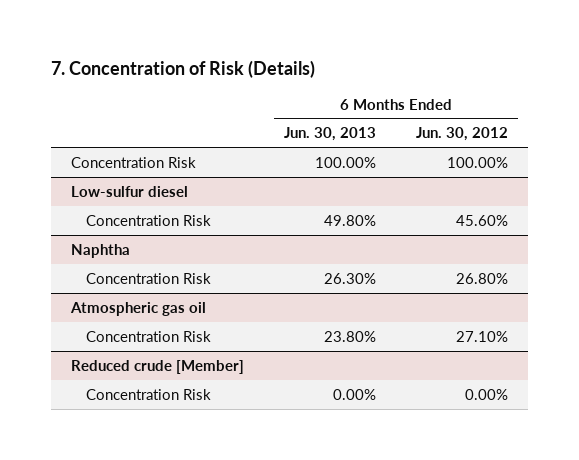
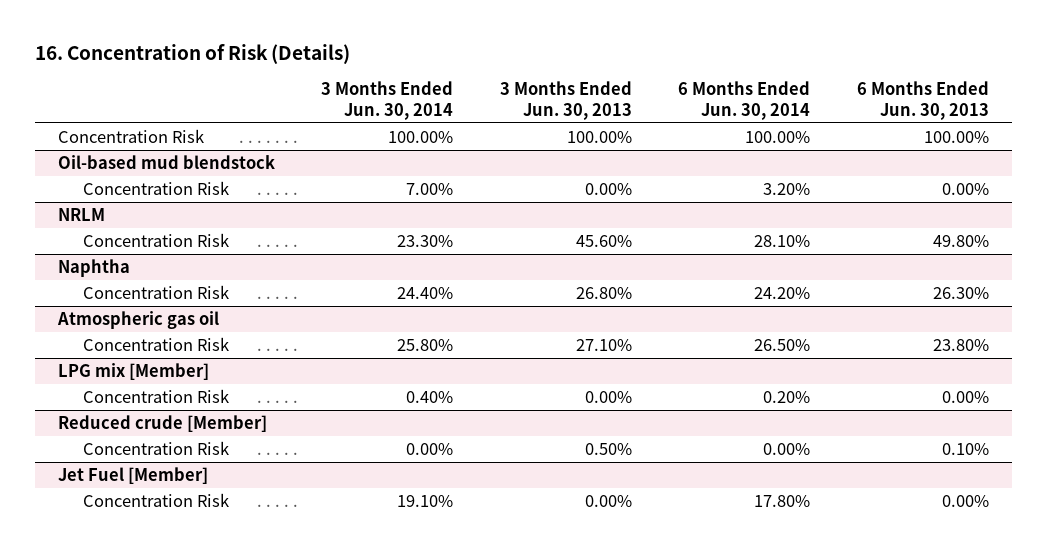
[51,59,316,78] 7. Concentration of Risk (Details) -> [34,44,350,65] 16. Concentration of Risk (Details)
[416,127,509,142] Jun. 30, 2012 -> none
none -> [321,81,454,121] 3 Months Ended Jun. 30, 2014
none -> [499,81,632,121] 3 Months Ended Jun. 30, 2013
none -> [678,81,811,121] 6 Months Ended Jun. 30, 2014
[71,185,189,197] Low-sulfur diesel -> none
none -> [58,154,276,169] Oil-based mud blendstock
none -> [83,180,230,195] Concentration Risk
none -> [58,207,106,221] NRLM
none -> [58,362,210,380] LPG mix [Member]
none -> [83,388,230,403] Concentration Risk
none -> [83,440,230,455] Concentration Risk
none -> [58,466,209,484] Jet Fuel [Member]

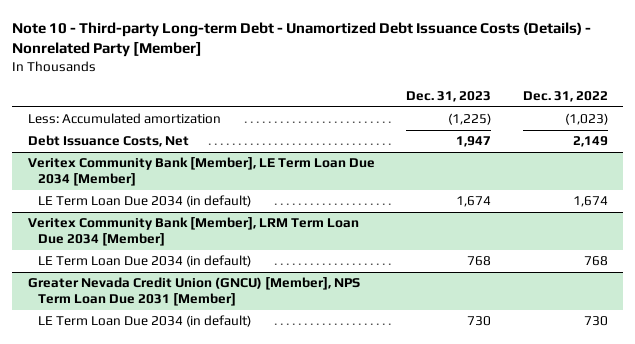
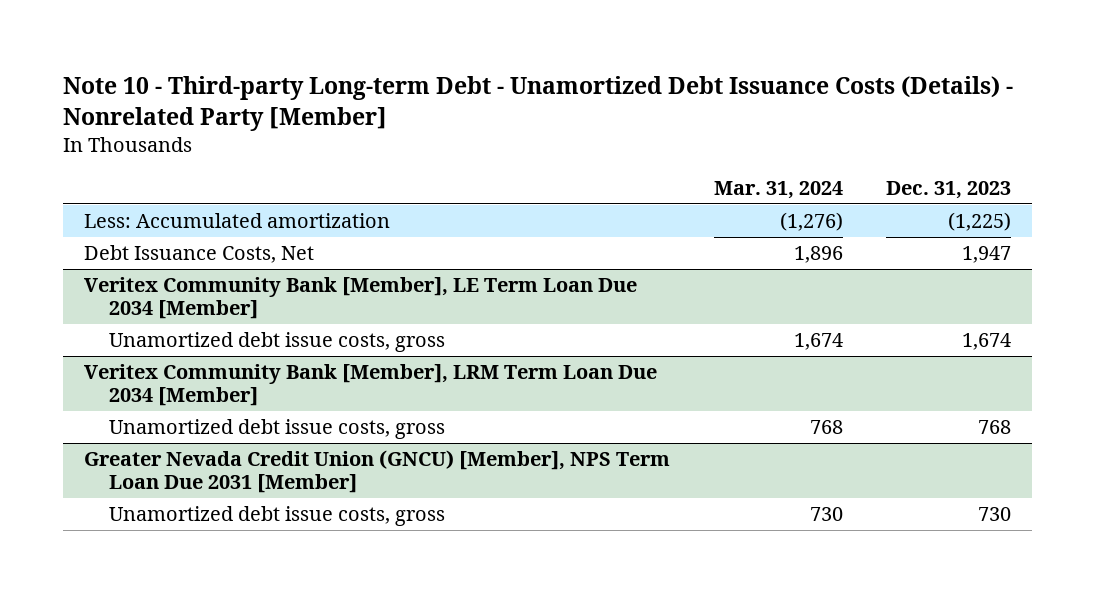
[522,90,608,102] Dec. 31, 2022 -> none
none -> [713,181,843,200] Mar. 31, 2024
[37,195,251,208] LE Term Loan Due 2034 (in default) -> [109,332,446,353] Unamortized debt issue costs, gross
[37,255,251,268] LE Term Loan Due 2034 (in default) -> [109,419,446,440] Unamortized debt issue costs, gross
[37,315,251,328] LE Term Loan Due 2034 (in default) -> [109,506,446,527] Unamortized debt issue costs, gross

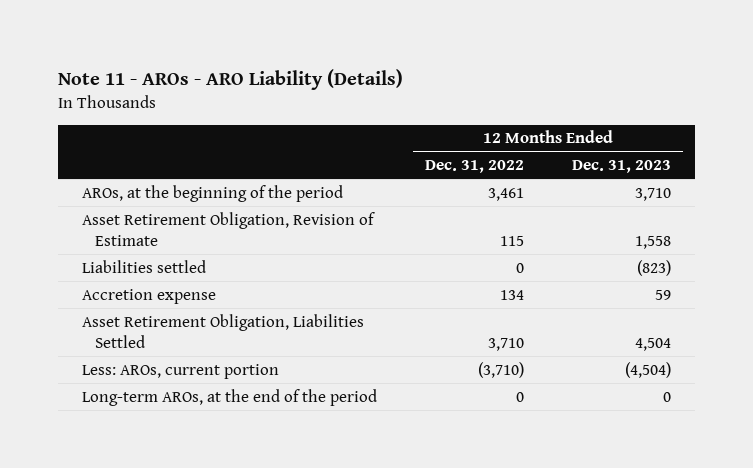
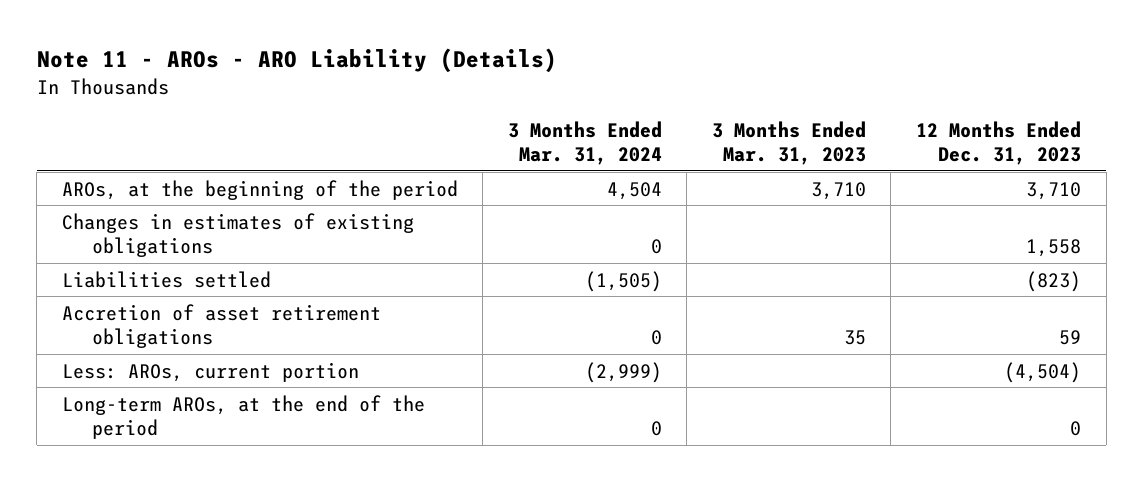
[424,160,524,174] Dec. 31, 2022 -> none
none -> [507,120,662,166] 3 Months Ended Mar. 31, 2024
none -> [711,120,866,166] 3 Months Ended Mar. 31, 2023
[82,211,376,246] Asset Retirement Obligation, Revision of Estimate -> [61,212,414,257] Changes in estimates of existing obligations
[82,313,365,348] Asset Retirement Obligation, Liabilities Settled -> none
[82,288,217,304] Accretion expense -> [61,303,381,348] Accretion of asset retirement obligations

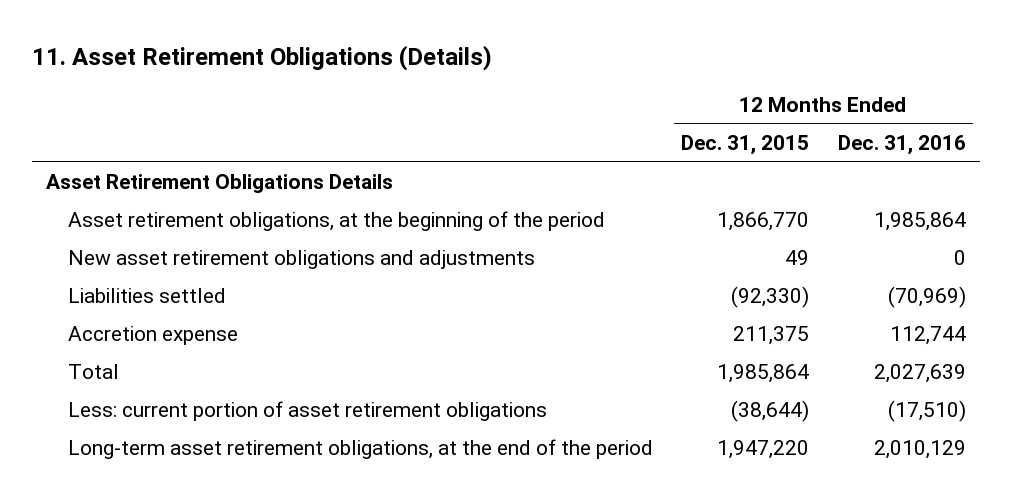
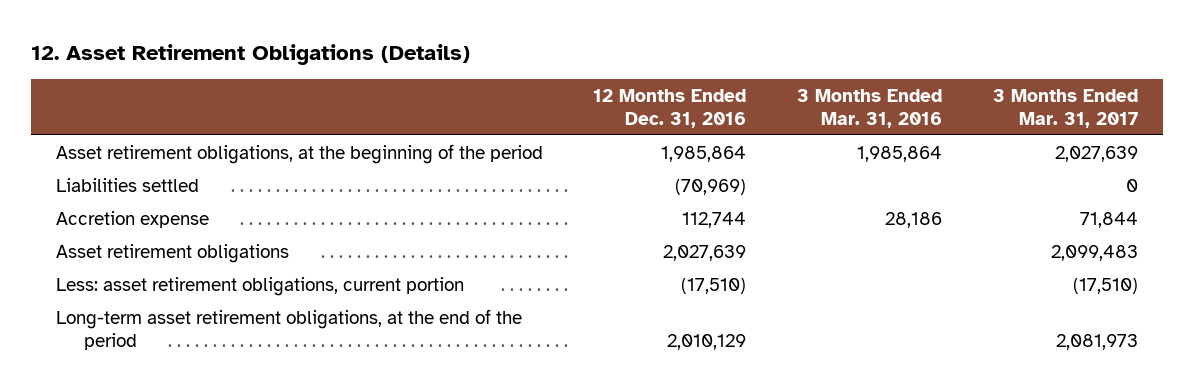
[32,44,493,71] 11. Asset Retirement Obligations (Details) -> [30,44,470,66] 12. Asset Retirement Obligations (Details)
[681,134,810,155] Dec. 31, 2015 -> none
none -> [796,89,942,128] 3 Months Ended Mar. 31, 2016
none -> [992,89,1138,128] 3 Months Ended Mar. 31, 2017
[46,174,394,194] Asset Retirement Obligations Details -> none
[67,250,535,270] New asset retirement obligations and adjustments -> none
[67,364,119,380] Total -> [55,243,289,263] Asset retirement obligations
[67,401,547,422] Less: current portion of asset retirement obligations -> [55,276,464,296] Less: asset retirement obligations, current portion

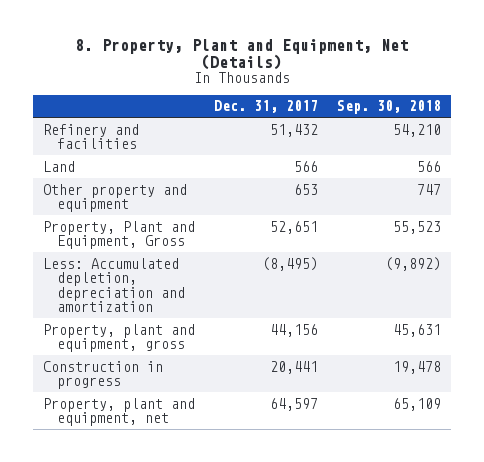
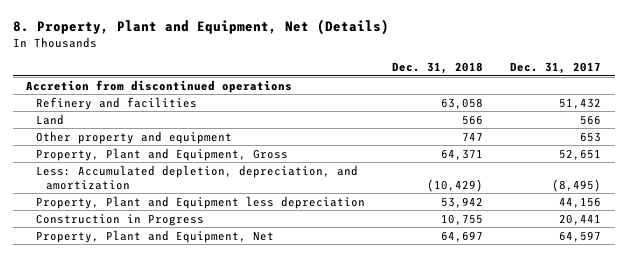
[337,100,442,115] Sep. 30, 2018 -> none
none -> [392,62,484,75] Dec. 31, 2018
none -> [26,79,293,93] Accretion from discontinued operations
[42,257,185,313] Less: Accumulated depletion, depreciation and amortization -> [36,164,359,190] Less: Accumulated depletion, depreciation, and amortization
[42,323,195,353] Property, plant and equipment, gross -> [36,195,366,209] Property, Plant and Equipment less depreciation
[42,360,163,390] Construction in progress -> [36,213,205,226] Construction in Progress
[42,397,195,427] Property, plant and equipment, net -> [36,229,275,243] Property, Plant and Equipment, Net

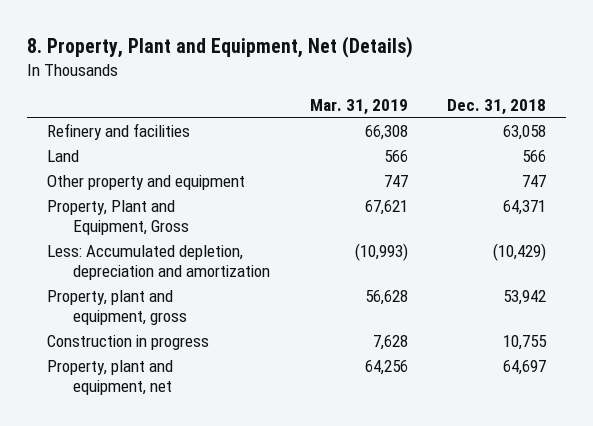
[510,62,602,75] Dec. 31, 2017 -> none
none -> [309,99,408,116] Mar. 31, 2019
[26,79,293,93] Accretion from discontinued operations -> none
[36,164,359,190] Less: Accumulated depletion, depreciation, and amortization -> [46,245,271,281] Less: Accumulated depletion, depreciation and amortization
[36,195,366,209] Property, Plant and Equipment less depreciation -> [46,290,188,326] Property, plant and equipment, gross
[36,213,205,226] Construction in Progress -> [46,335,209,351] Construction in progress
[36,229,275,243] Property, Plant and Equipment, Net -> [46,360,173,396] Property, plant and equipment, net

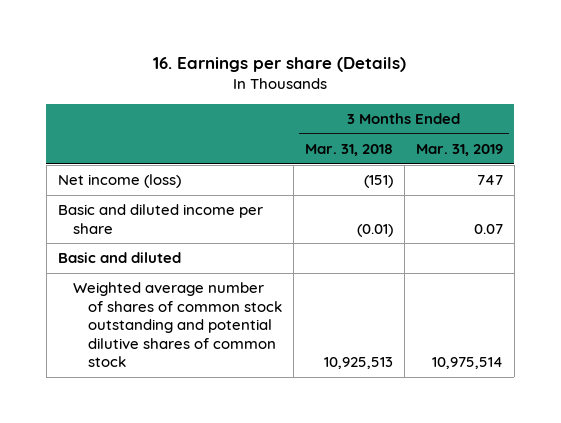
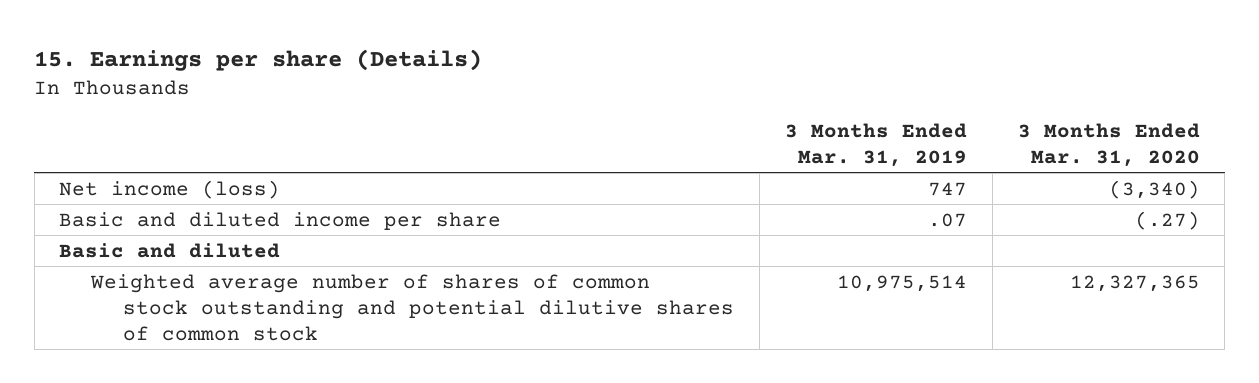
[153,57,407,73] 16. Earnings per share (Details) -> [34,49,483,72] 15. Earnings per share (Details)
[304,144,393,157] Mar. 31, 2018 -> none
none -> [1017,122,1200,167] 3 Months Ended Mar. 31, 2020
[473,223,503,234] 0.07 -> [927,212,967,227] .07

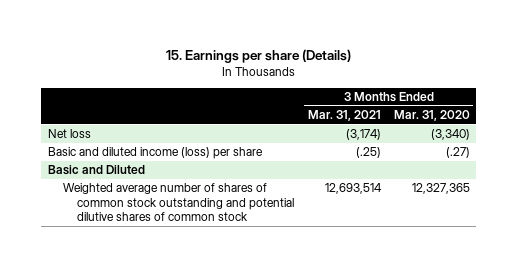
[784,122,967,167] 3 Months Ended Mar. 31, 2019 -> none
none -> [307,110,381,122] Mar. 31, 2021
[59,179,281,199] Net income (loss) -> [47,129,91,139] Net loss
[59,211,502,230] Basic and diluted income per share -> [47,147,263,160] Basic and diluted income (loss) per share
[59,242,281,258] Basic and diluted -> [47,165,145,176] Basic and Diluted

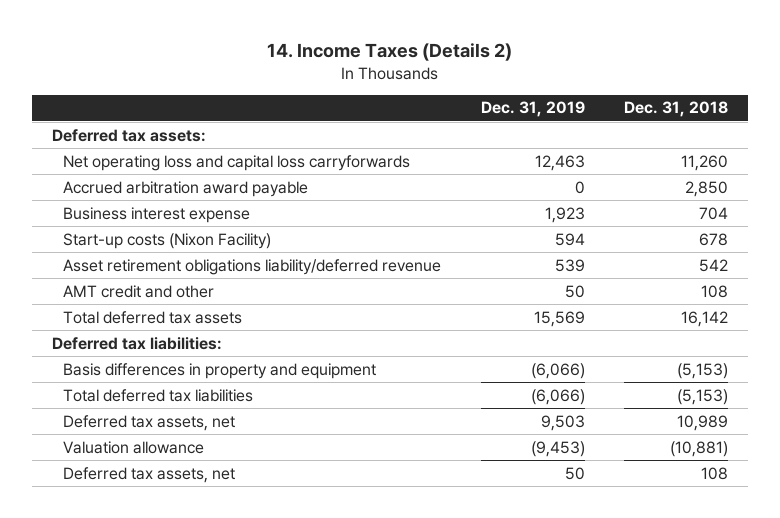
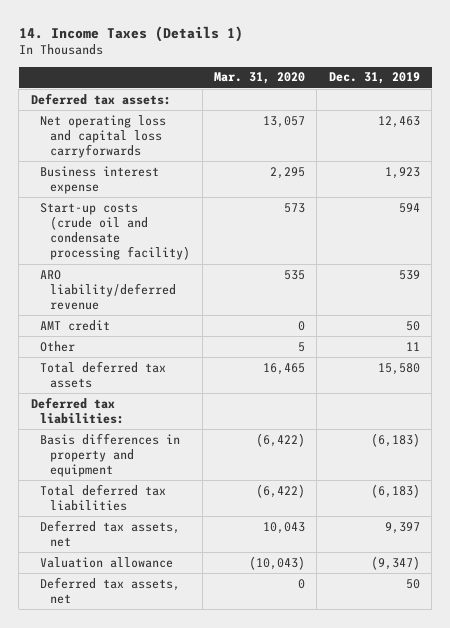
[266,43,512,62] 14. Income Taxes (Details 2) -> [18,25,243,42] 14. Income Taxes (Details 1)
[623,101,728,118] Dec. 31, 2018 -> none
none -> [214,72,306,85] Mar. 31, 2020
[63,180,309,197] Accrued arbitration award payable -> none
[63,232,272,249] Start-up costs (Nixon Facility) -> [40,202,191,261] Start-up costs (crude oil and condensate processing facility)
[63,258,442,275] Asset retirement obligations liability/deferred revenue -> [40,269,177,311] ARO liability/deferred revenue
[63,284,215,298] AMT credit and other -> [40,319,111,331] AMT credit
none -> [40,340,76,352] Other
[533,310,585,327] 15,569 -> [377,362,420,375] 15,580
[530,362,585,379] (6,066) -> [370,432,420,447] (6,183)
[530,388,585,405] (6,066) -> [370,483,420,498] (6,183)
[540,414,585,431] 9,503 -> [384,521,420,534] 9,397
[530,440,585,457] (9,453) -> [370,555,420,570] (9,347)

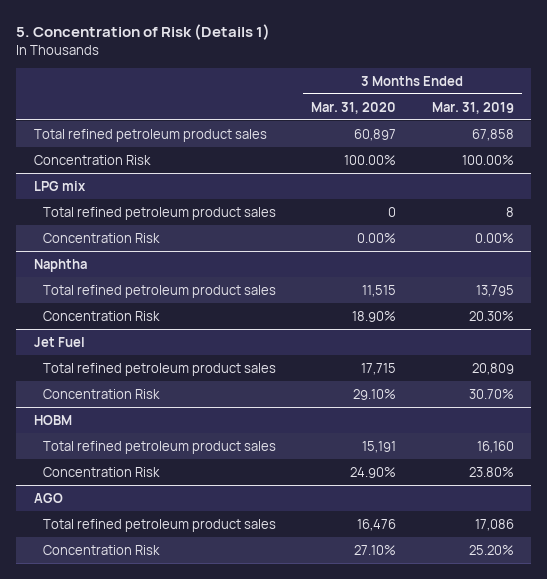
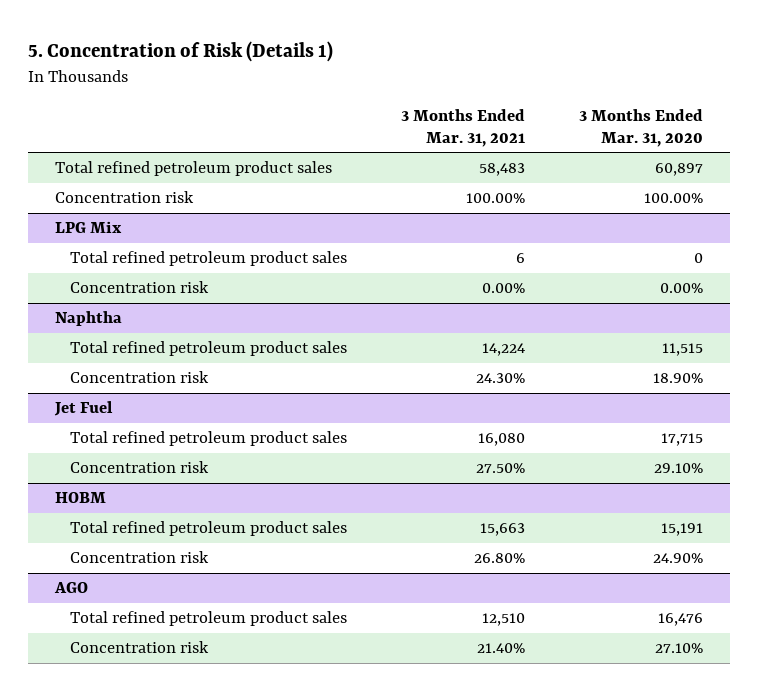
[431,101,514,114] Mar. 31, 2019 -> none
none -> [401,108,526,147] 3 Months Ended Mar. 31, 2021
[33,154,151,165] Concentration Risk -> [55,191,195,204] Concentration risk
[33,180,86,191] LPG mix -> [55,221,123,234] LPG Mix
[43,232,161,243] Concentration Risk -> [70,281,210,294] Concentration risk
[43,310,161,321] Concentration Risk -> [70,371,210,384] Concentration risk
[43,388,161,399] Concentration Risk -> [70,461,210,474] Concentration risk
[43,466,161,477] Concentration Risk -> [70,551,210,564] Concentration risk
[43,544,161,555] Concentration Risk -> [70,641,210,654] Concentration risk

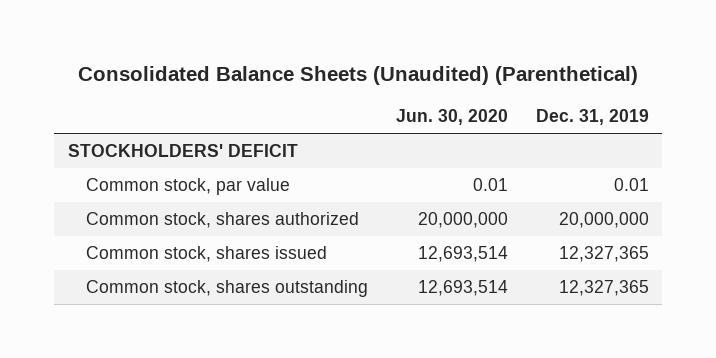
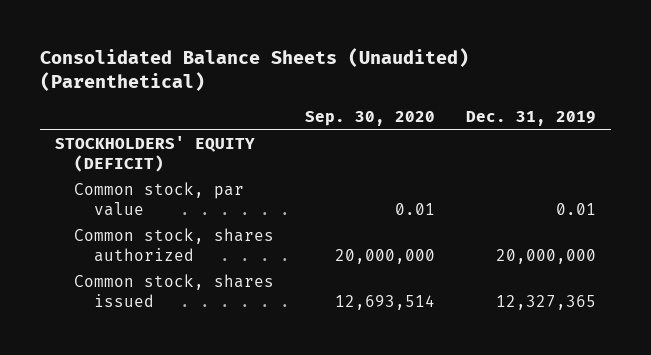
[395,109,508,126] Jun. 30, 2020 -> none
none -> [305,111,436,127] Sep. 30, 2020
[67,144,298,158] STOCKHOLDERS' DEFICIT -> [55,136,256,173] STOCKHOLDERS' EQUITY (DEFICIT)
[85,280,368,298] Common stock, shares outstanding -> none

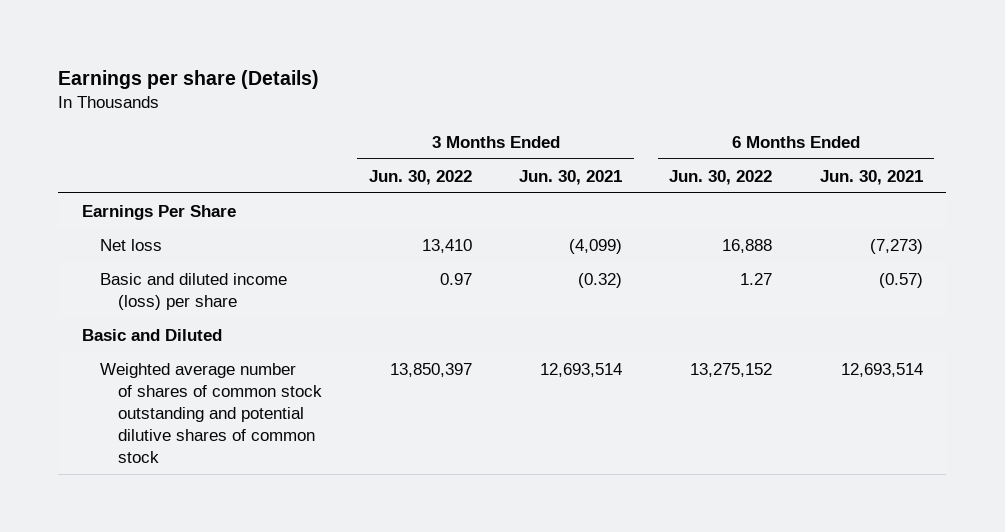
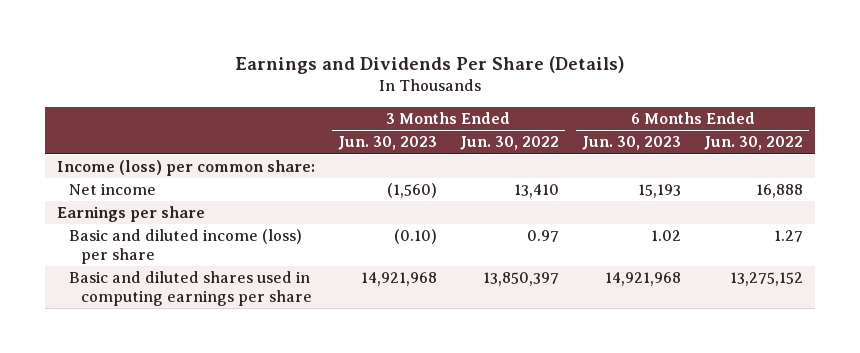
[58,70,320,90] Earnings per share (Details) -> [234,55,625,74] Earnings and Dividends Per Share (Details)
[519,169,623,185] Jun. 30, 2021 -> none
[819,169,923,185] Jun. 30, 2021 -> none
none -> [337,136,437,151] Jun. 30, 2023
none -> [582,136,682,151] Jun. 30, 2023
[82,204,237,220] Earnings Per Share -> [56,160,315,177] Income (loss) per common share:
[100,238,163,251] Net loss -> [68,183,156,196] Net income
none -> [56,206,205,223] Earnings per share
[82,328,223,341] Basic and Diluted -> none
[100,362,323,463] Weighted average number of shares of common stock outstanding and potential dilutive shares of common stock -> [68,271,313,306] Basic and diluted shares used in computing earnings per share

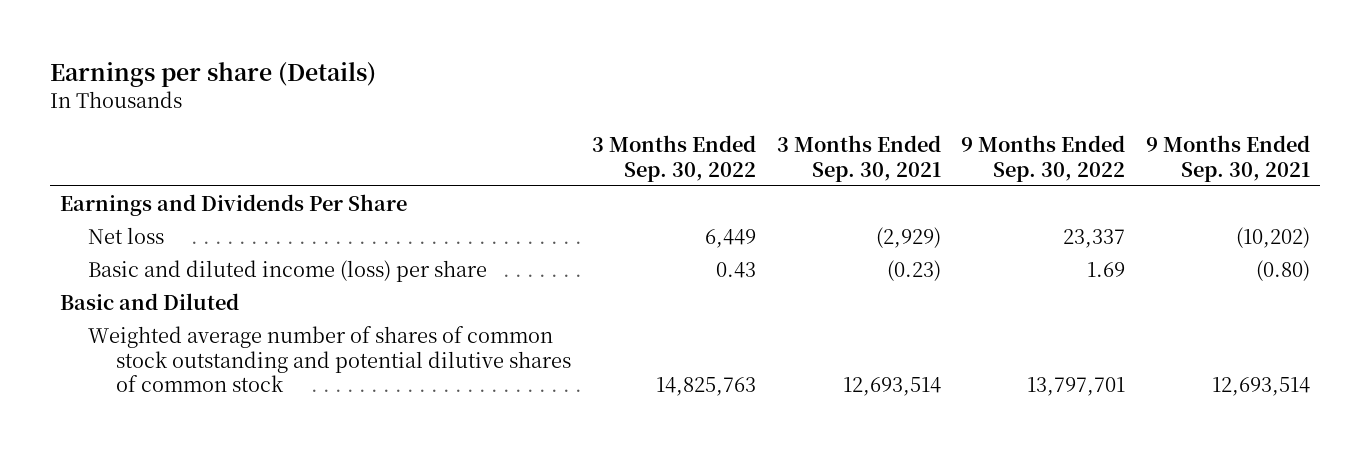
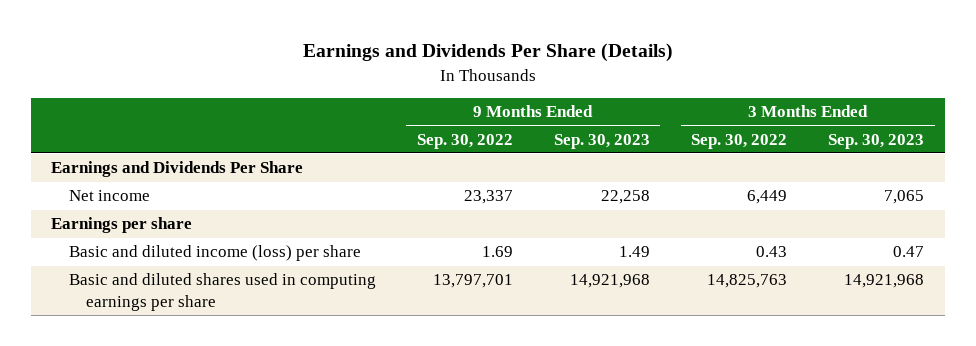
[49,61,376,87] Earnings per share (Details) -> [302,43,673,63] Earnings and Dividends Per Share (Details)
[776,134,941,182] 3 Months Ended Sep. 30, 2021 -> none
[1145,134,1310,182] 9 Months Ended Sep. 30, 2021 -> none
none -> [554,133,651,149] Sep. 30, 2023
none -> [828,133,925,149] Sep. 30, 2023
[88,226,165,244] Net loss -> [68,190,150,202] Net income
none -> [51,217,193,234] Earnings per share
[59,292,239,310] Basic and Diluted -> none
[88,325,572,393] Weighted average number of shares of common stock outstanding and potential dilutive shares of common stock -> [68,273,376,312] Basic and diluted shares used in computing earnings per share

